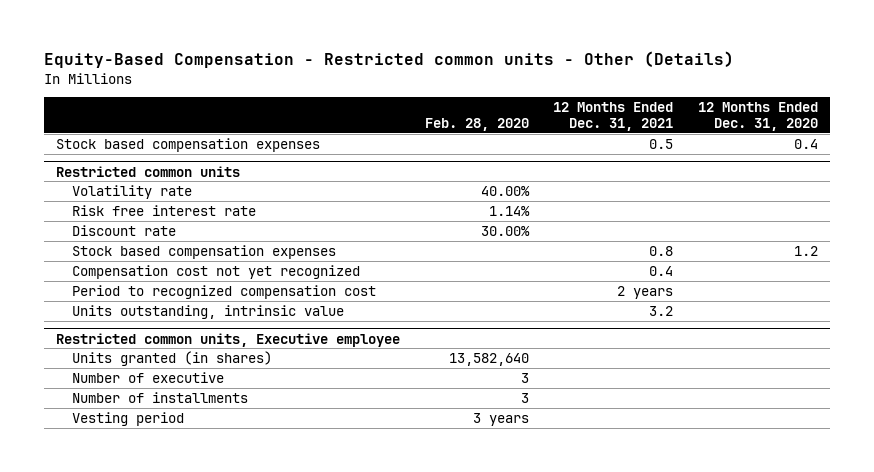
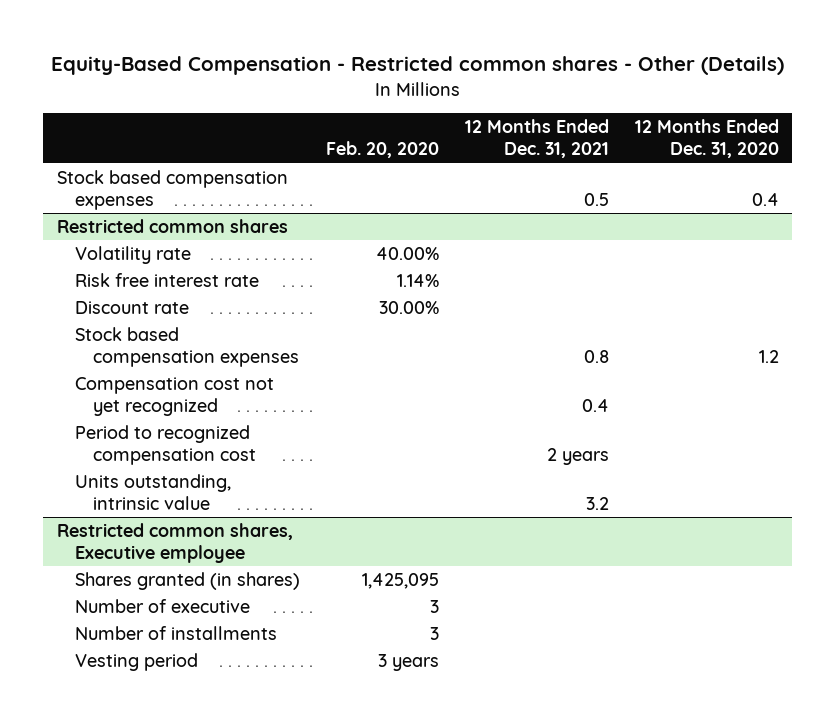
[44,51,735,69] Equity-Based Compensation - Restricted common units - Other (Details) -> [50,56,784,76] Equity-Based Compensation - Restricted common shares - Other (Details)
[424,117,529,131] Feb. 28, 2020 -> none
none -> [325,141,439,159] Feb. 20, 2020
[56,165,241,177] Restricted common units -> [56,218,288,233] Restricted common shares
[56,332,401,347] Restricted common units, Executive employee -> [56,522,293,563] Restricted common shares, Executive employee
[72,350,273,366] Units granted (in shares) -> [74,571,300,590] Shares granted (in shares)

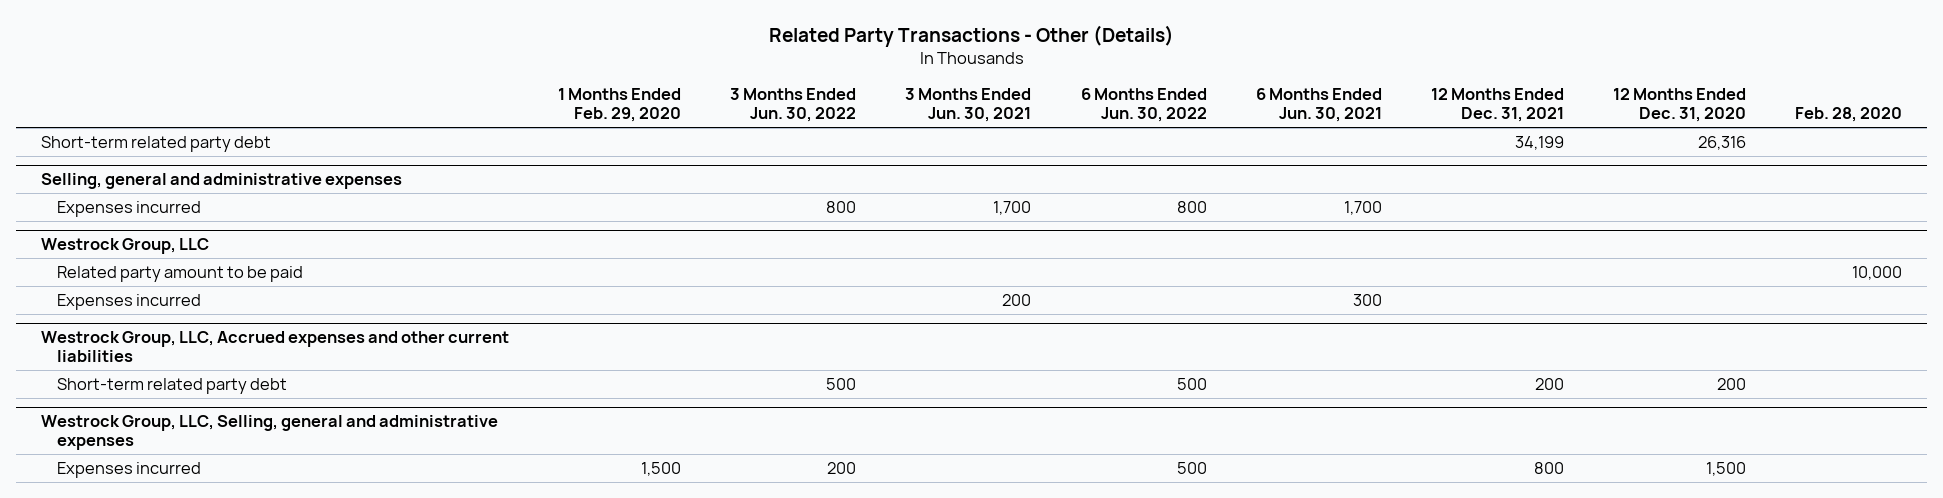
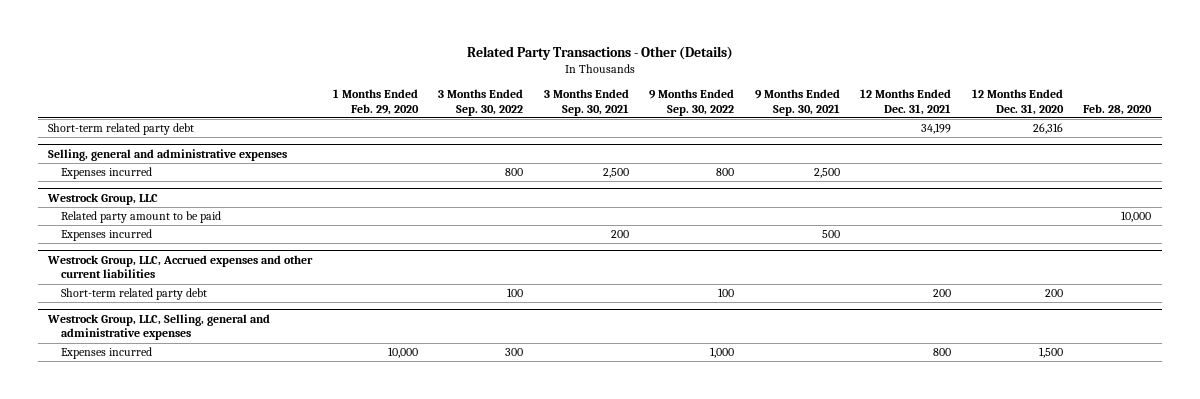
[730,88,857,123] 3 Months Ended Jun. 30, 2022 -> none
[905,88,1032,123] 3 Months Ended Jun. 30, 2021 -> none
[1080,88,1207,123] 6 Months Ended Jun. 30, 2022 -> none
[1255,88,1382,123] 6 Months Ended Jun. 30, 2021 -> none
none -> [438,88,524,116] 3 Months Ended Sep. 30, 2022
none -> [543,88,629,116] 3 Months Ended Sep. 30, 2021
none -> [649,88,735,116] 9 Months Ended Sep. 30, 2022
none -> [754,88,840,116] 9 Months Ended Sep. 30, 2021
[640,461,681,476] 1,500 -> [387,347,418,359] 10,000

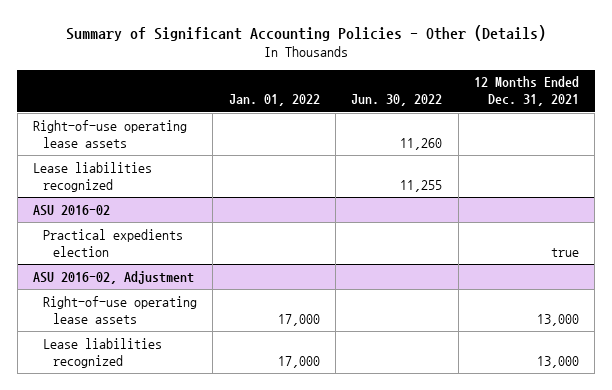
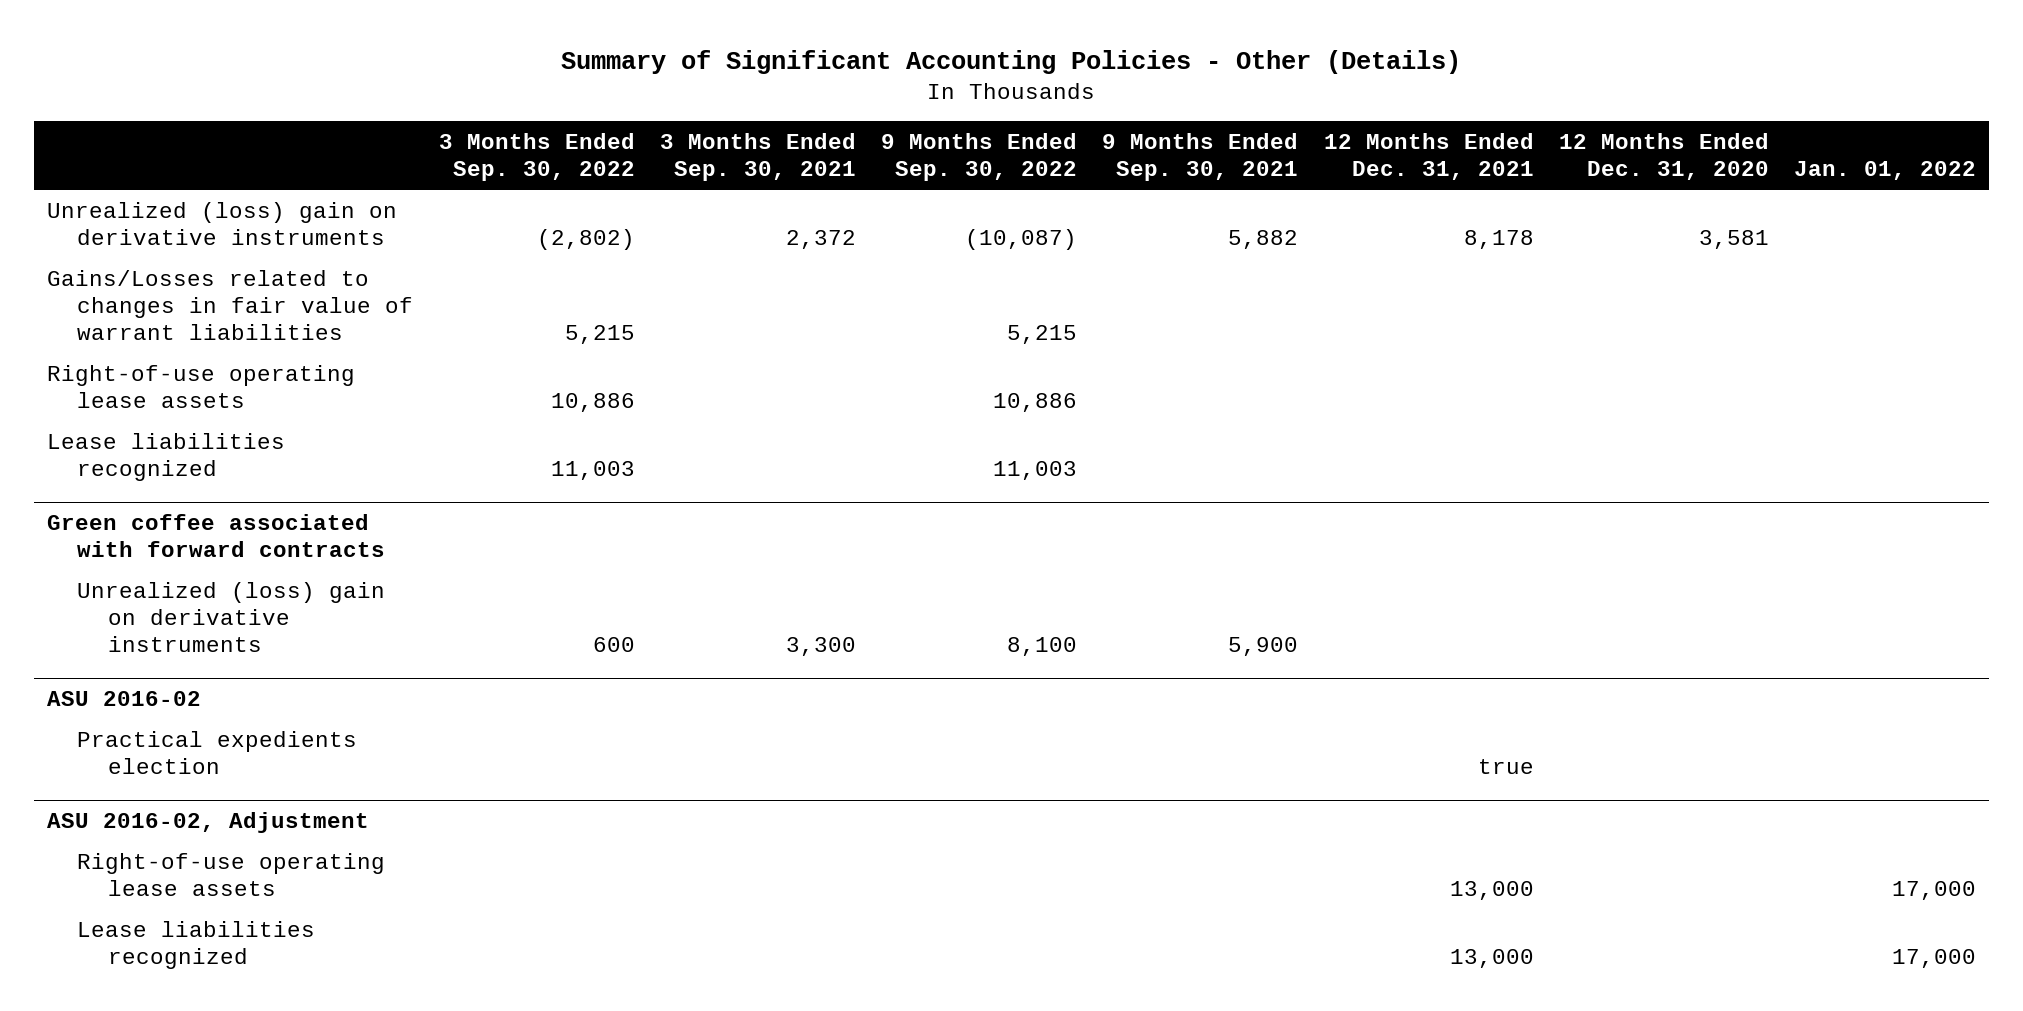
[351,94,443,107] Jun. 30, 2022 -> none
none -> [438,133,635,181] 3 Months Ended Sep. 30, 2022
none -> [659,133,856,181] 3 Months Ended Sep. 30, 2021
none -> [881,133,1078,181] 9 Months Ended Sep. 30, 2022
none -> [1102,133,1299,181] 9 Months Ended Sep. 30, 2021
none -> [1558,133,1769,180] 12 Months Ended Dec. 31, 2020
none -> [46,201,397,245] Unrealized (loss) gain on derivative instruments
none -> [46,269,414,340] Gains/Losses related to changes in fair value of warrant liabilities
none -> [46,514,386,558] Green coffee associated with forward contracts
none -> [77,581,386,652] Unrealized (loss) gain on derivative instruments

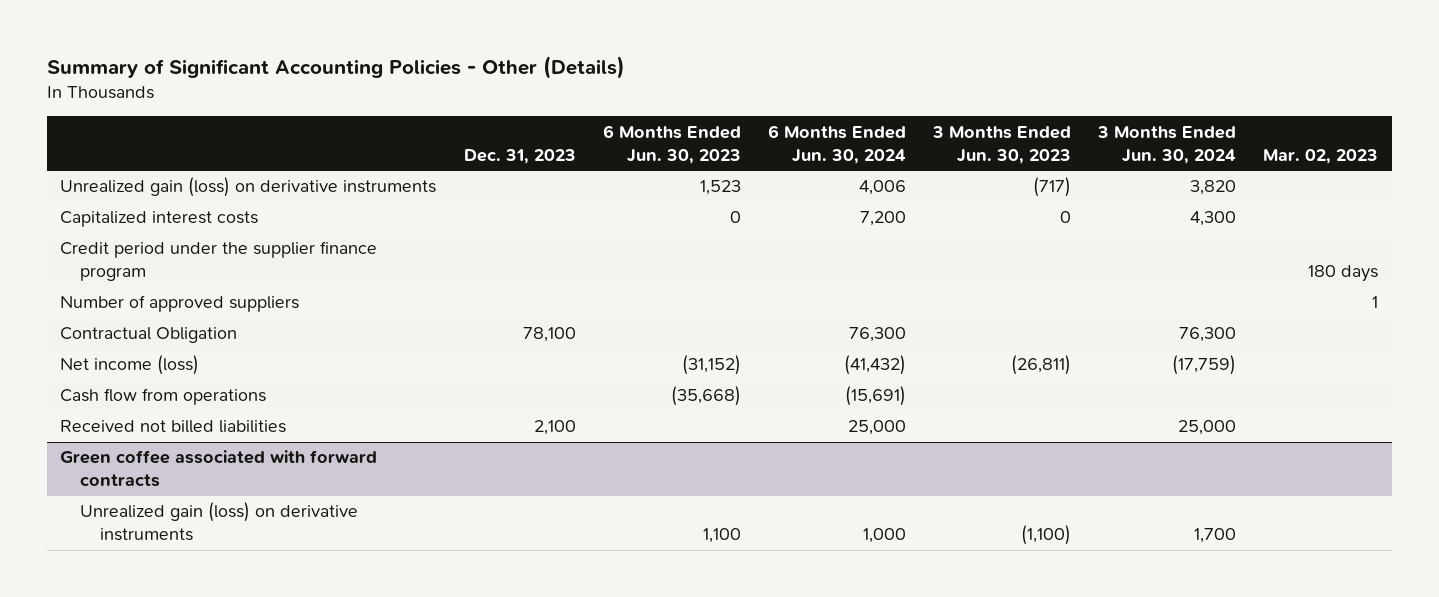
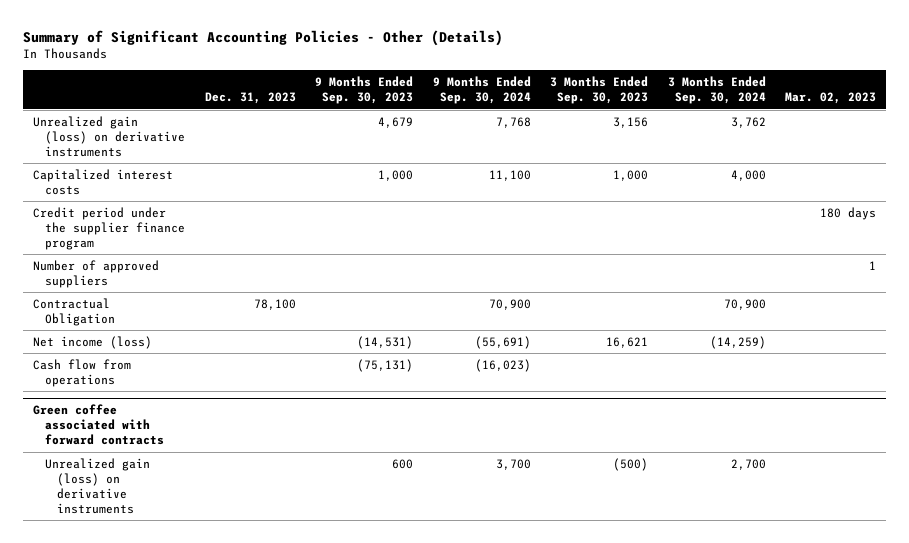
[602,124,741,164] 6 Months Ended Jun. 30, 2023 -> none
[767,124,906,164] 6 Months Ended Jun. 30, 2024 -> none
[932,125,1072,164] 3 Months Ended Jun. 30, 2023 -> none
[1097,125,1237,164] 3 Months Ended Jun. 30, 2024 -> none
none -> [315,76,414,105] 9 Months Ended Sep. 30, 2023
none -> [432,76,531,105] 9 Months Ended Sep. 30, 2024
none -> [550,76,649,105] 3 Months Ended Sep. 30, 2023
none -> [667,76,766,105] 3 Months Ended Sep. 30, 2024
[60,420,287,434] Received not billed liabilities -> none

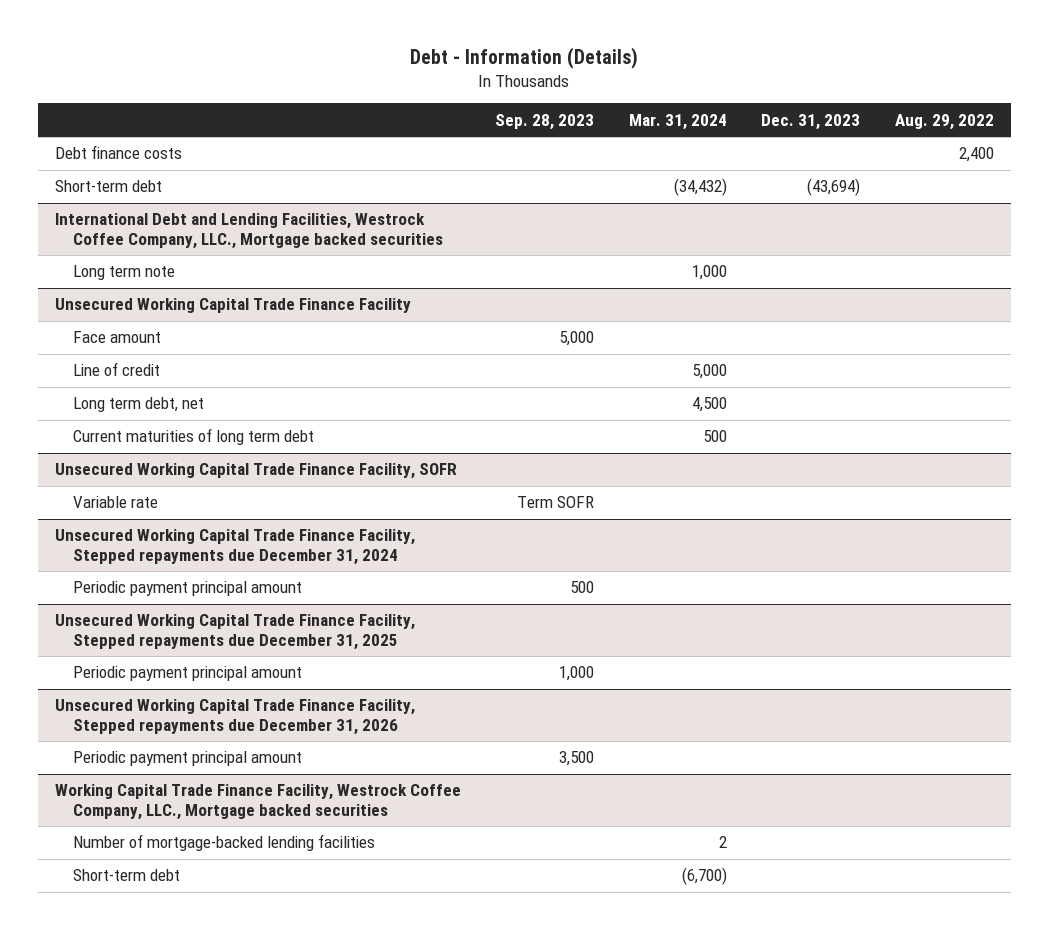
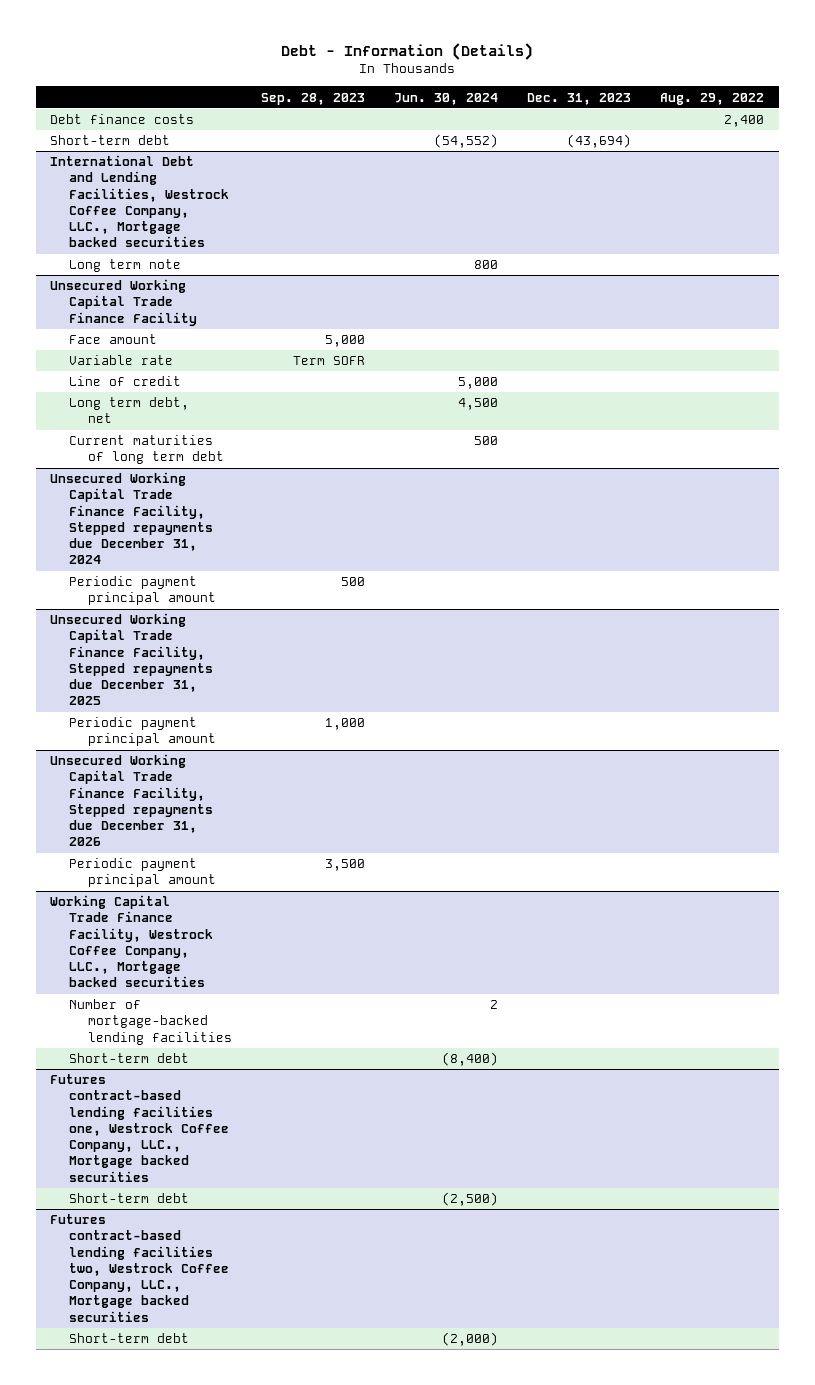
[628,113,727,130] Mar. 31, 2024 -> none
none -> [394,92,499,105] Jun. 30, 2024
none -> [69,355,174,366] Variable rate
[54,463,457,480] Unsecured Working Capital Trade Finance Facility, SOFR -> none
[72,496,158,509] Variable rate -> none
none -> [50,1074,230,1182] Futures contract-based lending facilities one, Westrock Coffee Company, LLC., Mortgage backed securities
none -> [69,1193,190,1204] Short-term debt
none -> [50,1214,230,1322] Futures contract-based lending facilities two, Westrock Coffee Company, LLC., Mortgage backed securities
none -> [69,1333,190,1344] Short-term debt

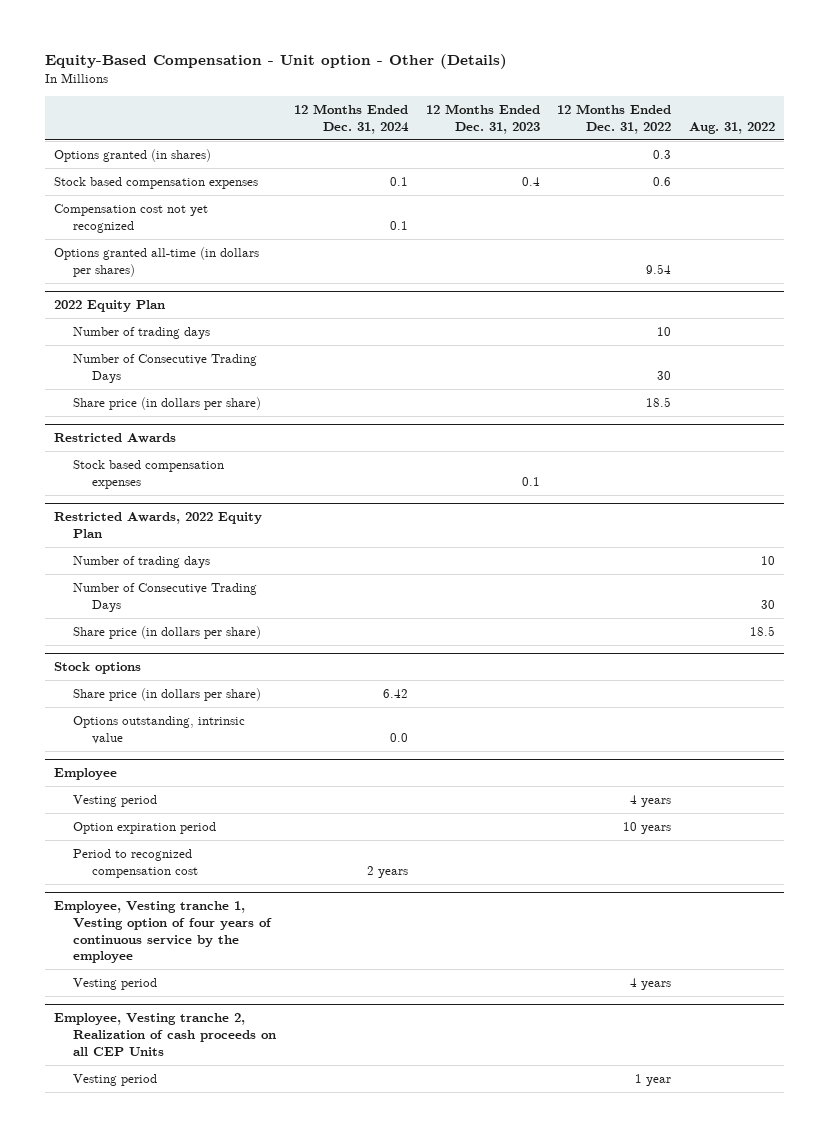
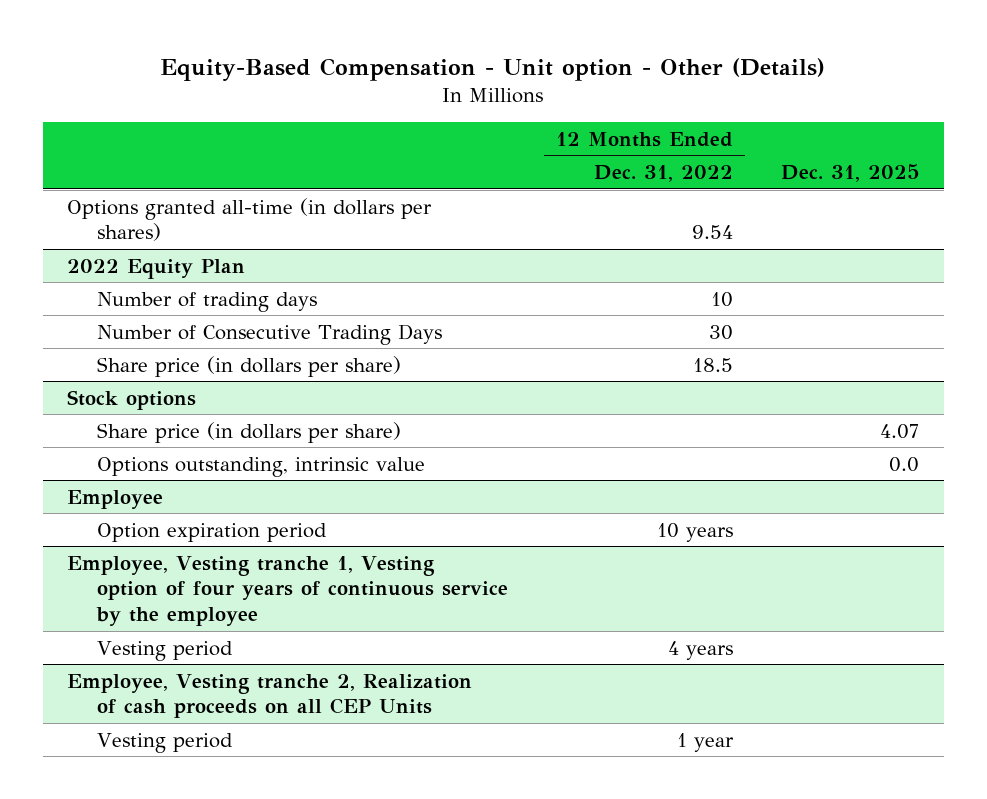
[293,104,409,135] 12 Months Ended Dec. 31, 2024 -> none
[425,104,540,135] 12 Months Ended Dec. 31, 2023 -> none
[689,122,776,135] Aug. 31, 2022 -> none
none -> [781,164,920,183] Dec. 31, 2025
[53,149,211,163] Options granted (in shares) -> none
[53,177,258,190] Stock based compensation expenses -> none
[53,204,208,233] Compensation cost not yet recognized -> none
[53,433,176,444] Restricted Awards -> none
[72,460,224,489] Stock based compensation expenses -> none
[53,512,262,539] Restricted Awards, 2022 Equity Plan -> none
[72,556,210,569] Number of trading days -> none
[72,583,257,612] Number of Consecutive Trading Days -> none
[72,626,261,640] Share price (in dollars per share) -> none
[72,795,157,808] Vesting period -> none
[72,849,199,878] Period to recognized compensation cost -> none

